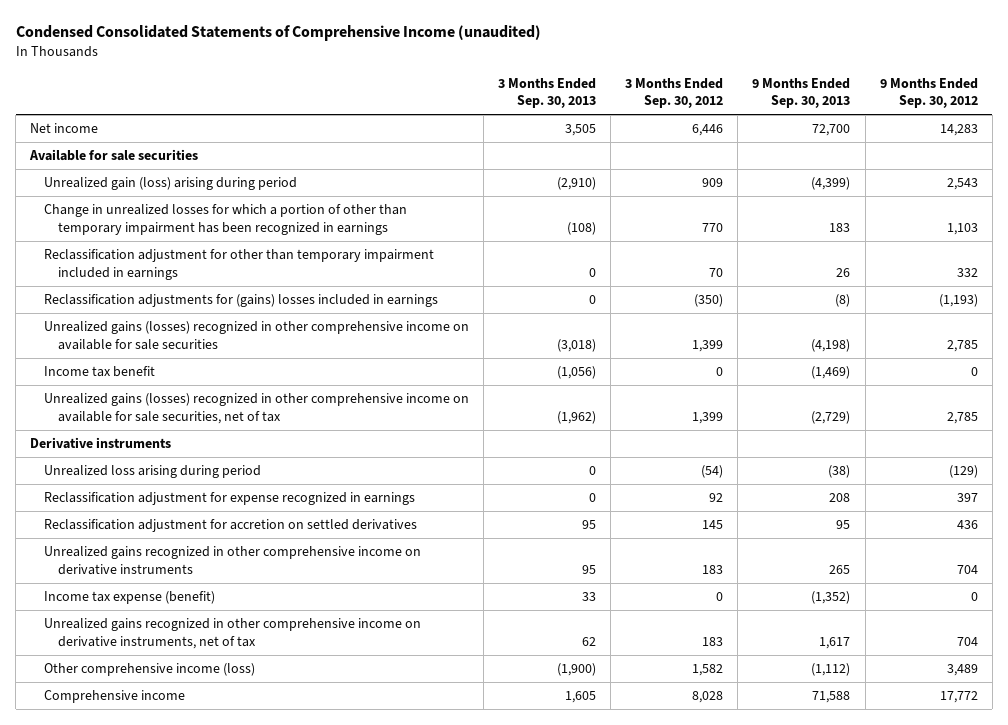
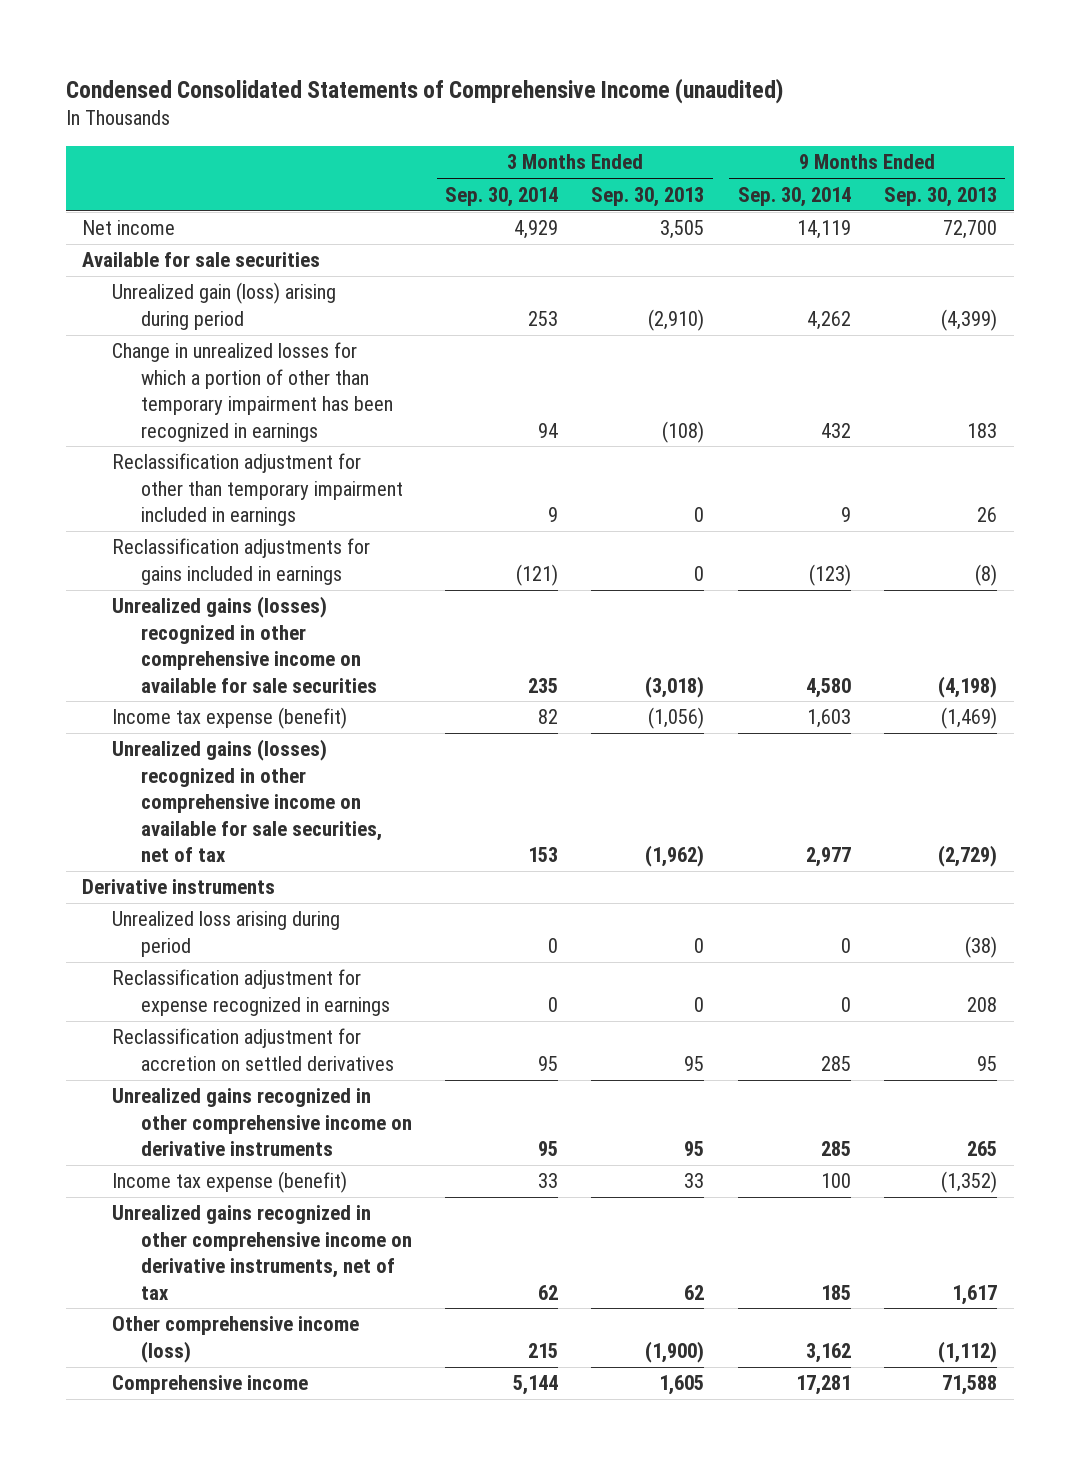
[625,77,724,109] 3 Months Ended Sep. 30, 2012 -> none
[879,77,978,109] 9 Months Ended Sep. 30, 2012 -> none
none -> [445,186,559,207] Sep. 30, 2014
none -> [737,186,851,207] Sep. 30, 2014
[44,294,439,308] Reclassification adjustments for (gains) losses included in earnings -> [111,538,370,585] Reclassification adjustments for gains included in earnings
[44,366,156,378] Income tax benefit -> [111,707,347,730] Income tax expense (benefit)

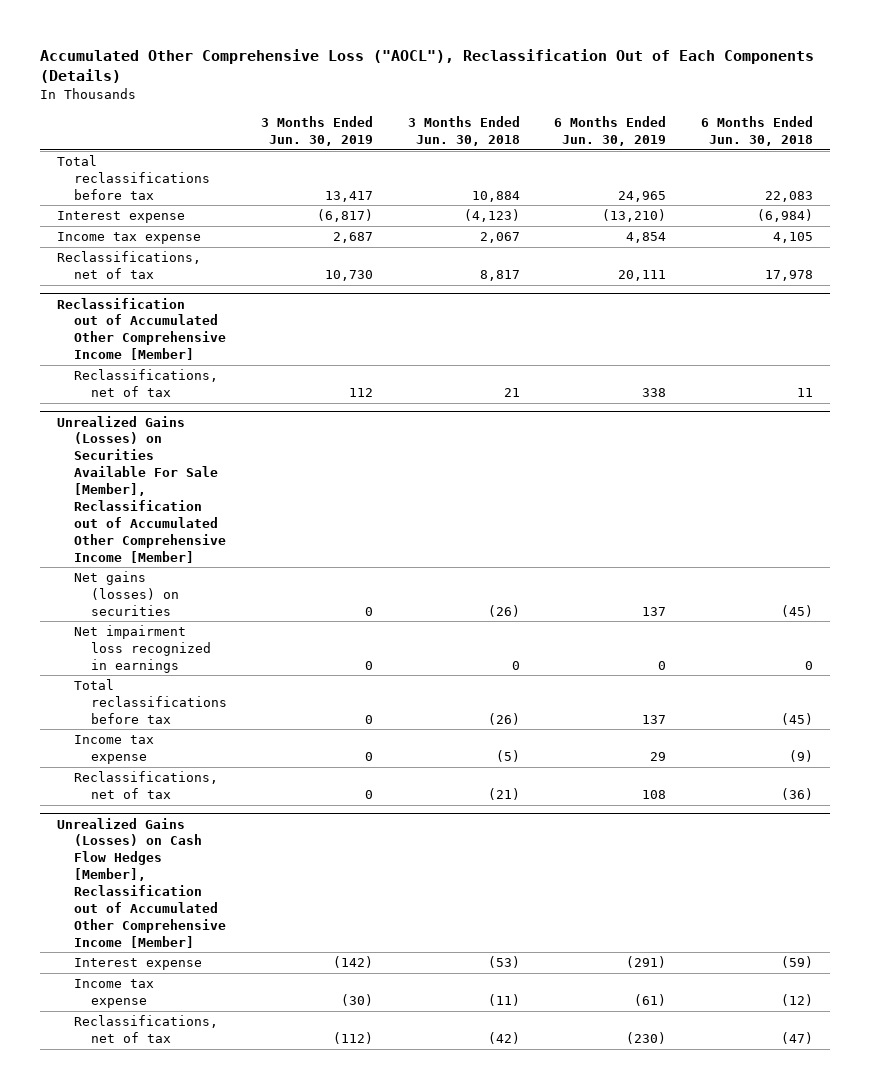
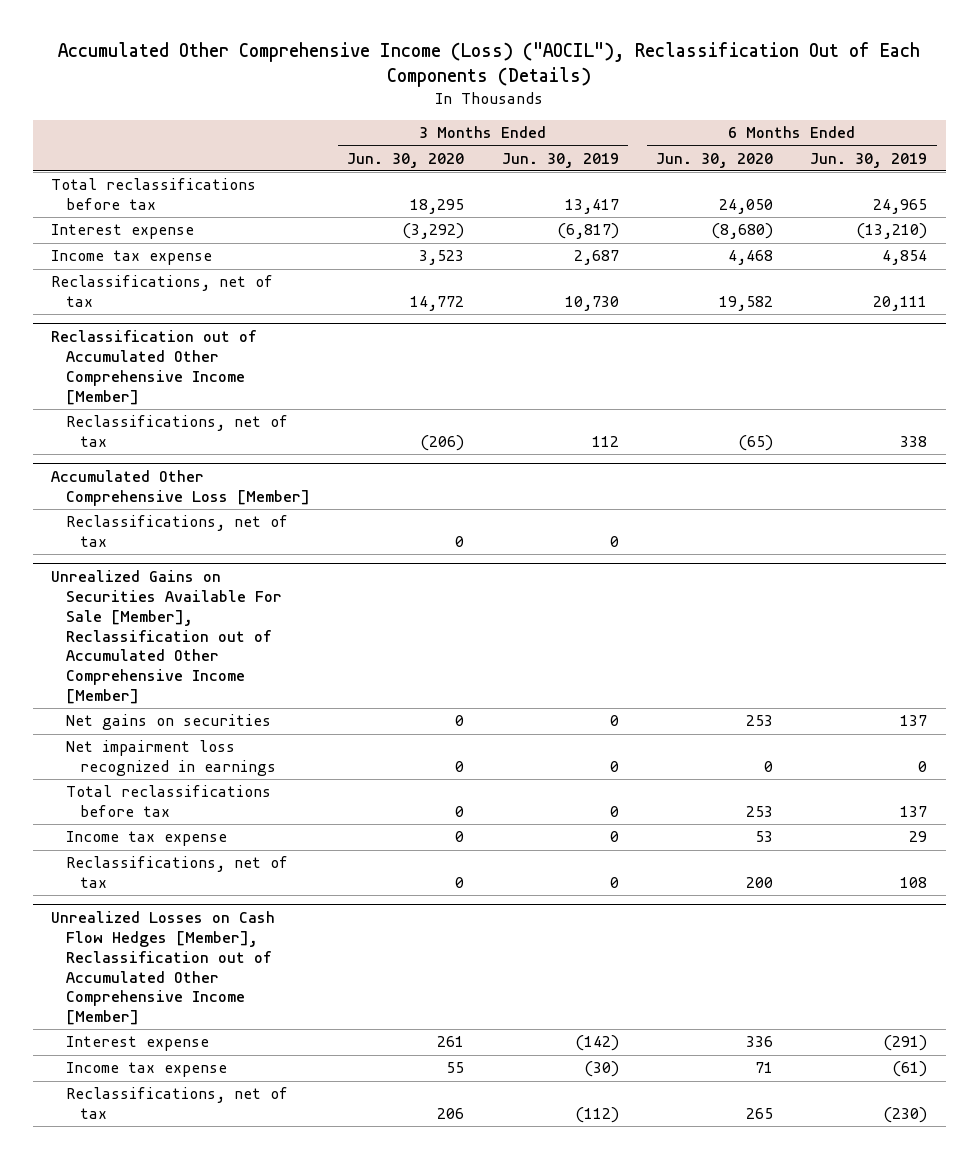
[40,48,815,84] Accumulated Other Comprehensive Loss ("AOCL"), Reclassification Out of Each Components (Details) -> [58,42,921,88] Accumulated Other Comprehensive Income (Loss) ("AOCIL"), Reclassification Out of Each Components (Details)
[407,116,520,147] 3 Months Ended Jun. 30, 2018 -> none
[700,116,813,147] 6 Months Ended Jun. 30, 2018 -> none
none -> [347,152,465,168] Jun. 30, 2020
none -> [656,152,774,168] Jun. 30, 2020
none -> [51,470,310,507] Accumulated Other Comprehensive Loss [Member]
none -> [65,515,288,548] Reclassifications, net of tax
[57,415,227,563] Unrealized Gains (Losses) on Securities Available For Sale [Member], Reclassification out of Accumulated Other Comprehensive Income [Member] -> [51,570,282,704] Unrealized Gains on Securities Available For Sale [Member], Reclassification out of Accumulated Other Comprehensive Income [Member]
[74,571,179,616] Net gains (losses) on securities -> [65,714,271,731] Net gains on securities
[57,817,227,948] Unrealized Gains (Losses) on Cash Flow Hedges [Member], Reclassification out of Accumulated Other Comprehensive Income [Member] -> [51,911,276,1026] Unrealized Losses on Cash Flow Hedges [Member], Reclassification out of Accumulated Other Comprehensive Income [Member]

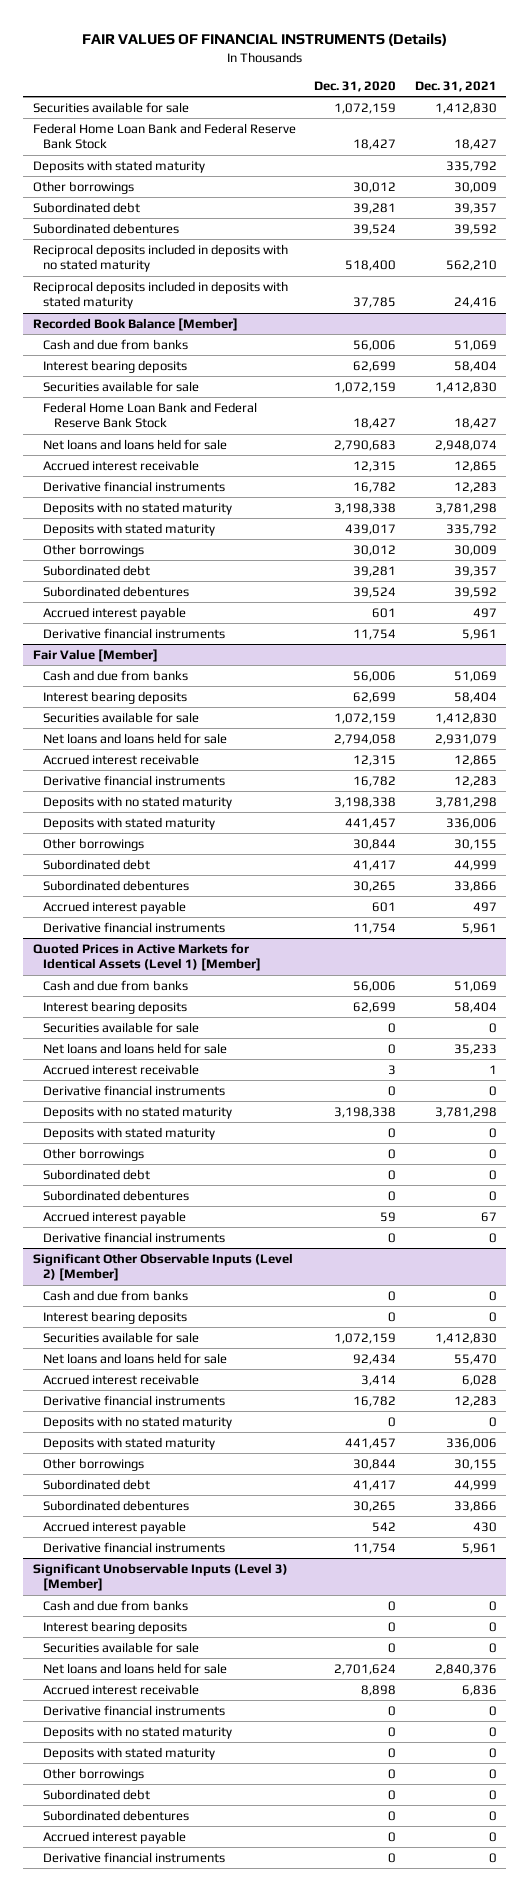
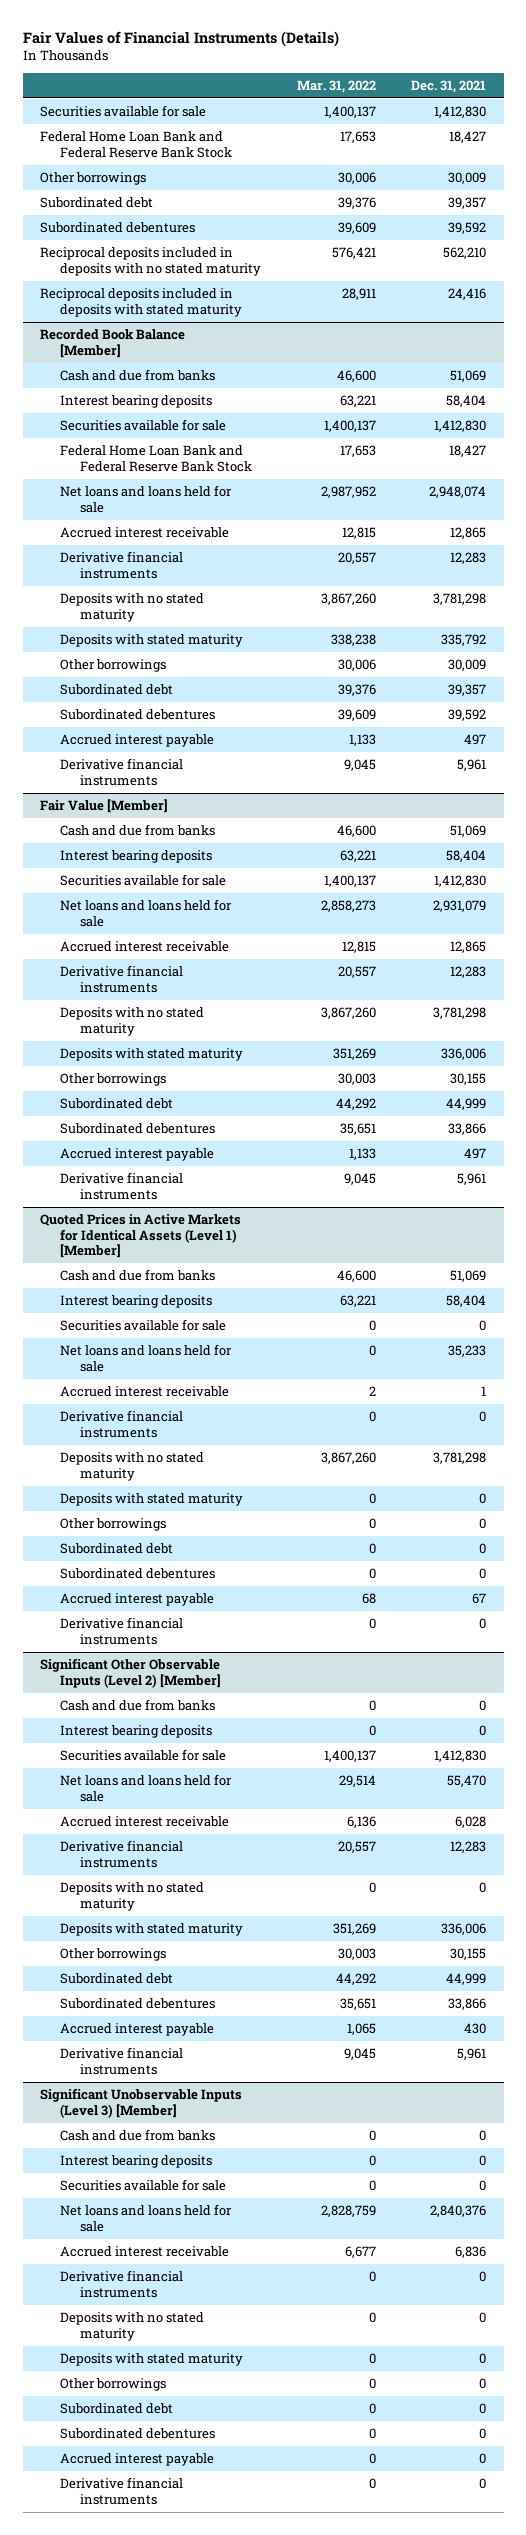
[81,32,447,46] FAIR VALUES OF FINANCIAL INSTRUMENTS (Details) -> [22,30,339,47] Fair Values of Financial Instruments (Details)
[314,80,397,92] Dec. 31, 2020 -> none
none -> [296,79,376,93] Mar. 31, 2022
[32,160,205,174] Deposits with stated maturity -> none

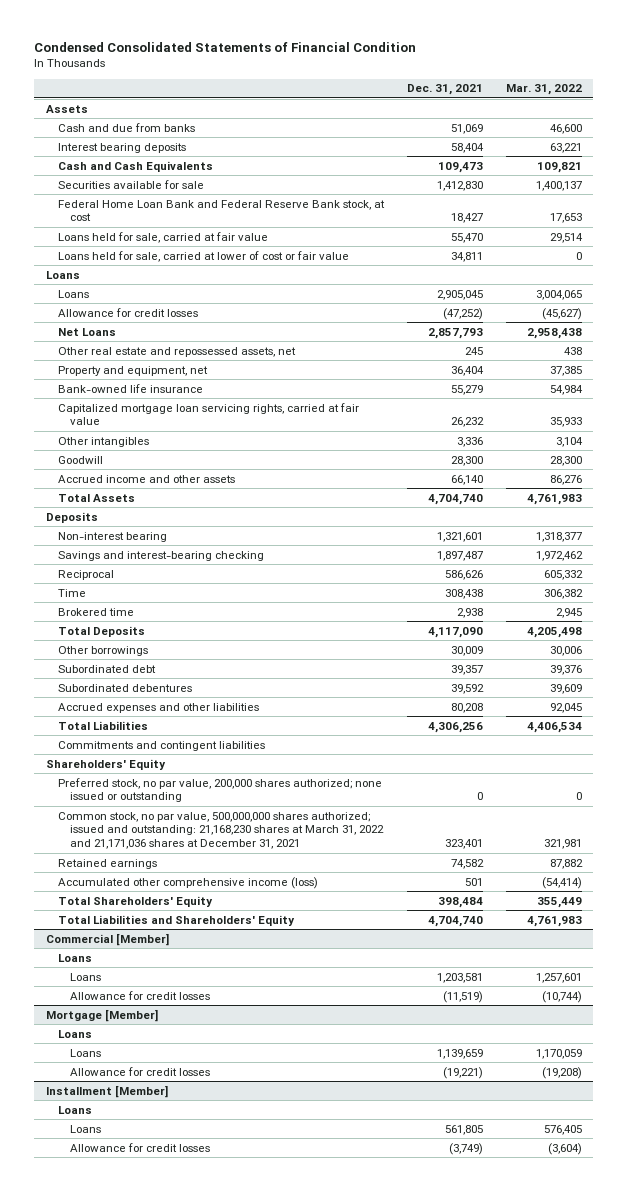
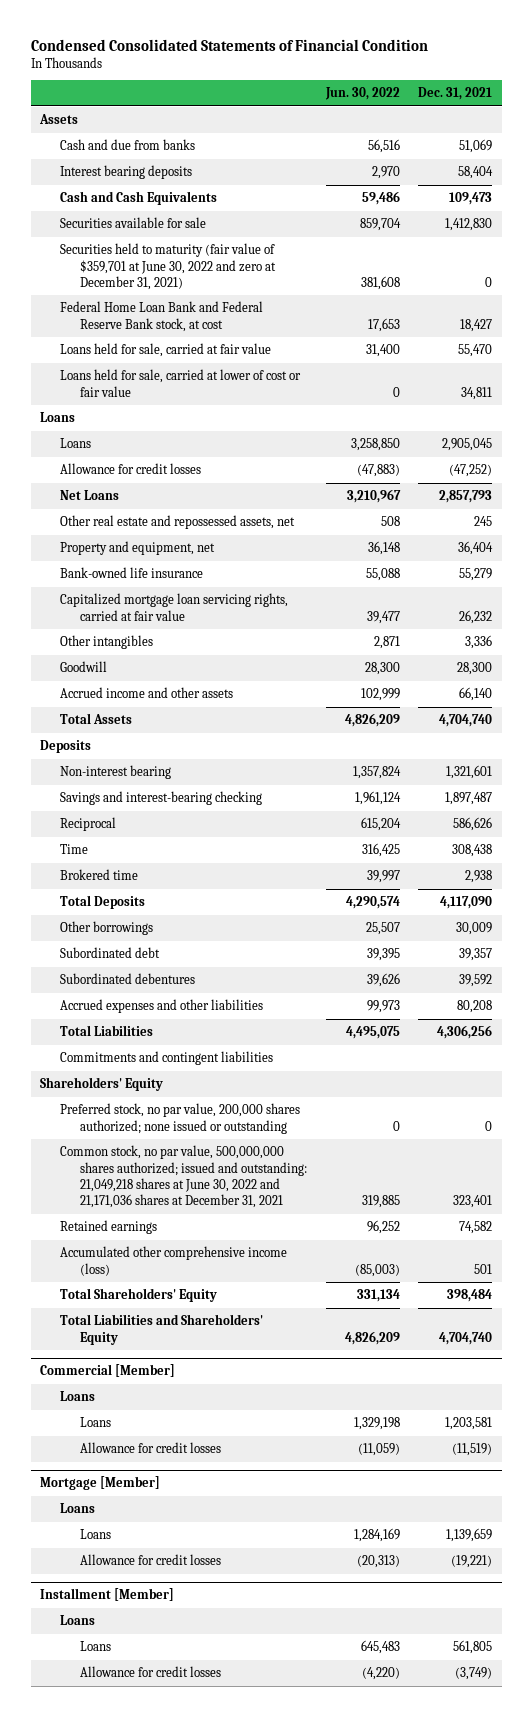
[505,84,582,96] Mar. 31, 2022 -> none
none -> [324,87,400,101] Jun. 30, 2022
none -> [60,243,277,290] Securities held to maturity (fair value of $359,701 at June 30, 2022 and zero at December 31, 2021)
[57,811,385,849] Common stock, no par value, 500,000,000 shares authorized; issued and outstanding: 21,168,230 shares at March 31, 2022 and 21,171,036 shares at December 31, 2021 -> [60,1145,308,1209] Common stock, no par value, 500,000,000 shares authorized; issued and outstanding: 21,049,218 shares at June 30, 2022 and 21,171,036 shares at December 31, 2021

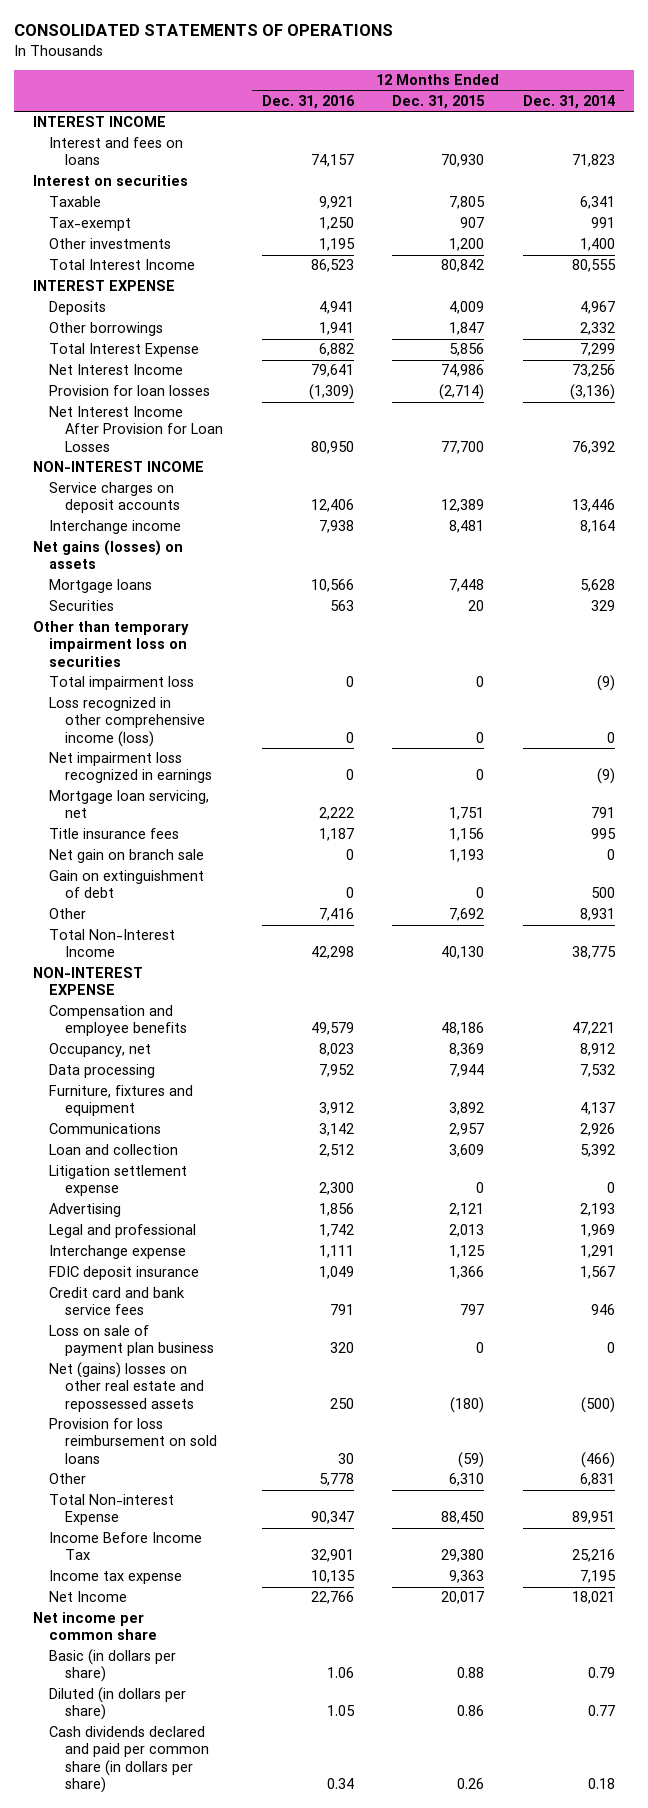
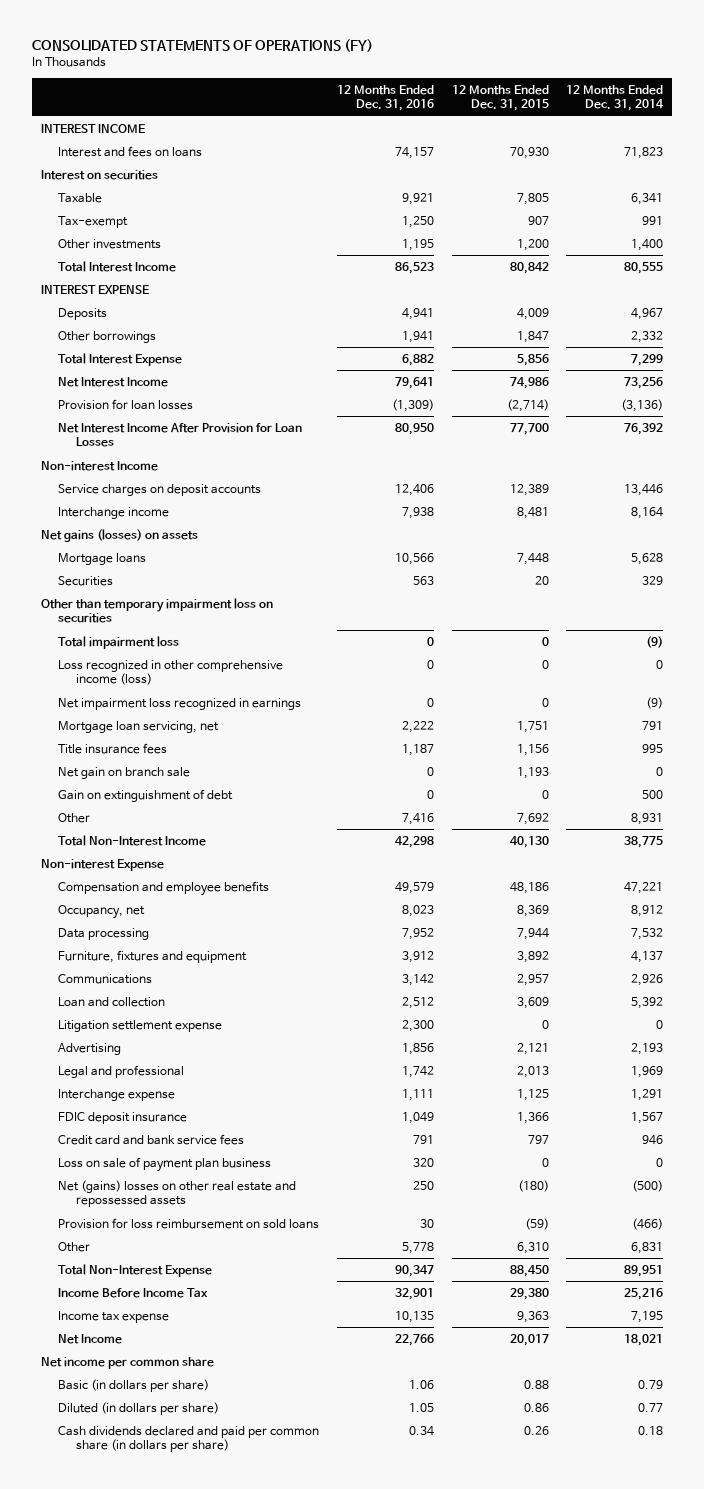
[14,24,394,37] CONSOLIDATED STATEMENTS OF OPERATIONS -> [31,39,373,53] CONSOLIDATED STATEMENTS OF OPERATIONS (FY)
[33,461,205,473] NON-INTEREST INCOME -> [40,460,158,471] Non-interest Income
[33,967,144,996] NON-INTEREST EXPENSE -> [40,858,164,871] Non-interest Expense
[49,1494,175,1526] Total Non-interest Expense -> [58,1263,213,1277] Total Non-Interest Expense

